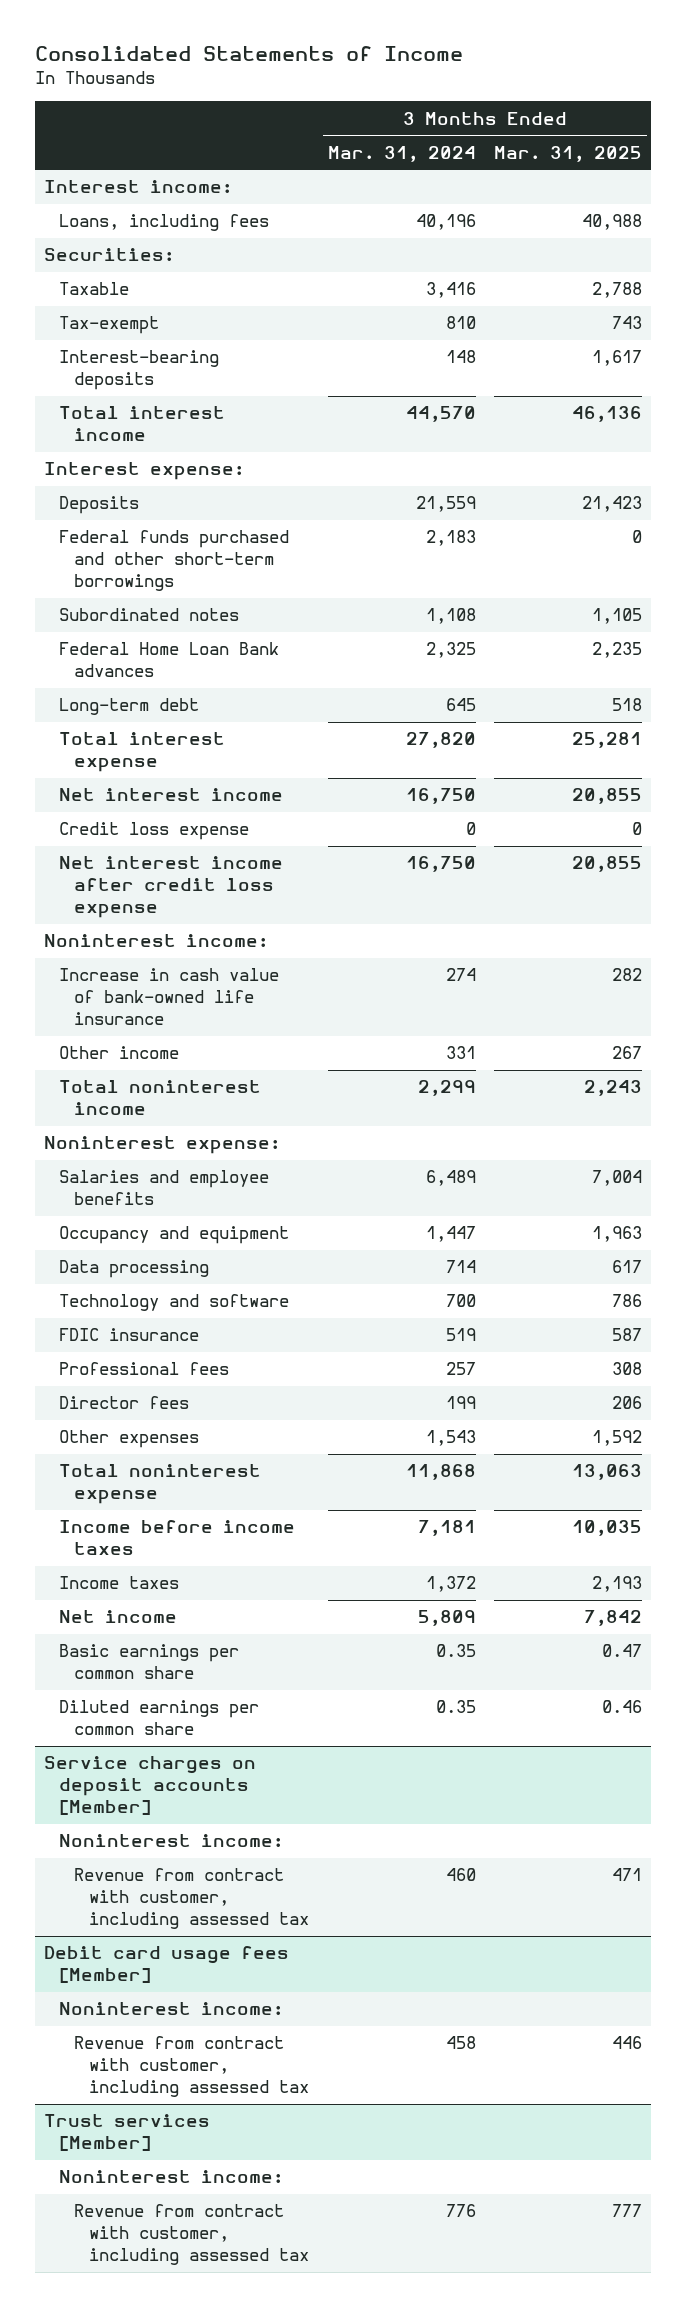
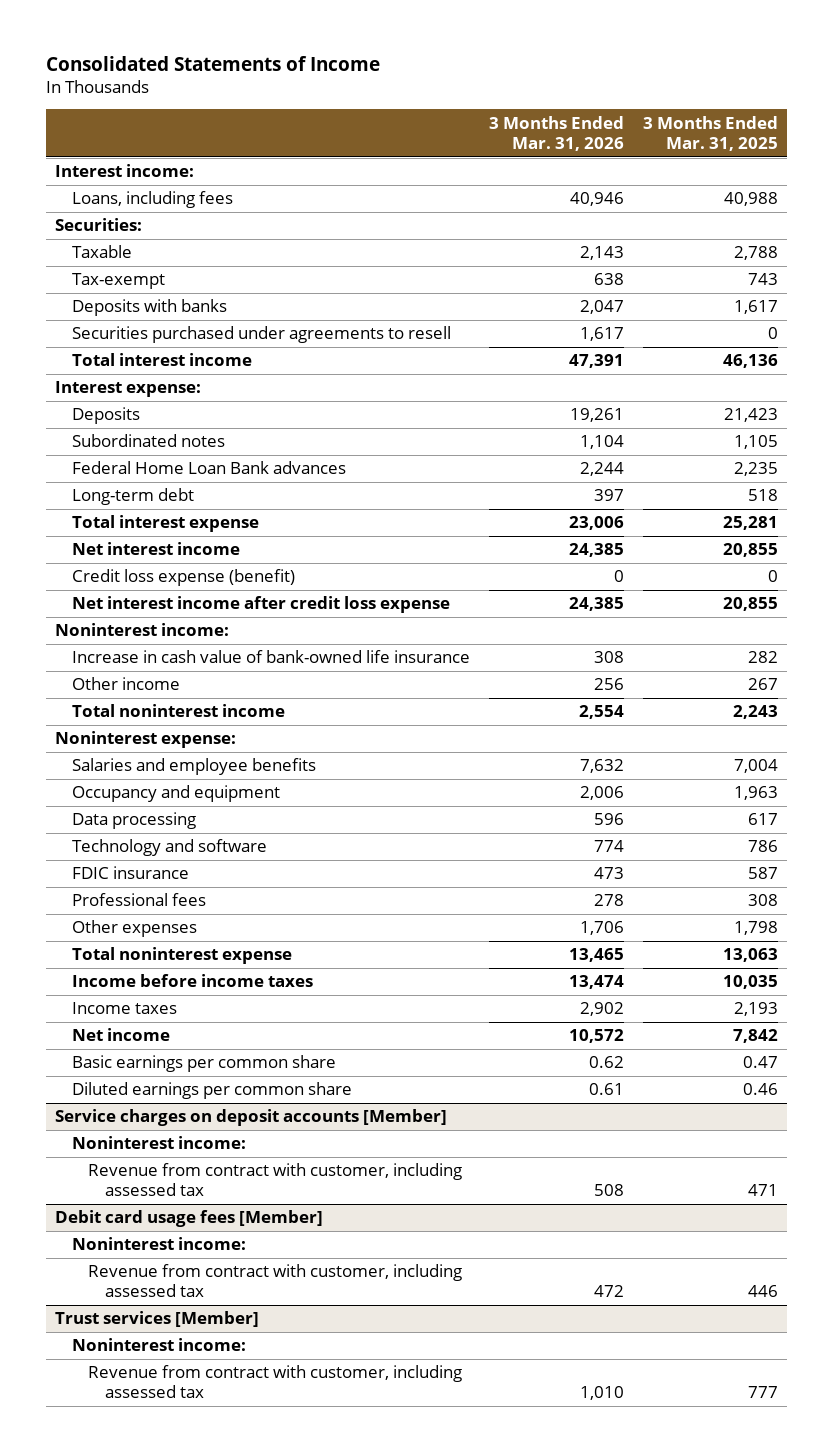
[327,145,476,162] Mar. 31, 2024 -> none
none -> [488,115,624,151] 3 Months Ended Mar. 31, 2026
[59,350,220,391] Interest-bearing deposits -> [71,299,227,317] Deposits with banks
none -> [71,326,451,344] Securities purchased under agreements to resell
[59,530,290,592] Federal funds purchased and other short-term borrowings -> none
[59,822,250,841] Credit loss expense -> [71,569,295,587] Credit loss expense (benefit)
[59,1396,190,1410] Director fees -> none
[591,1430,642,1447] 1,592 -> [733,921,778,936] 1,798

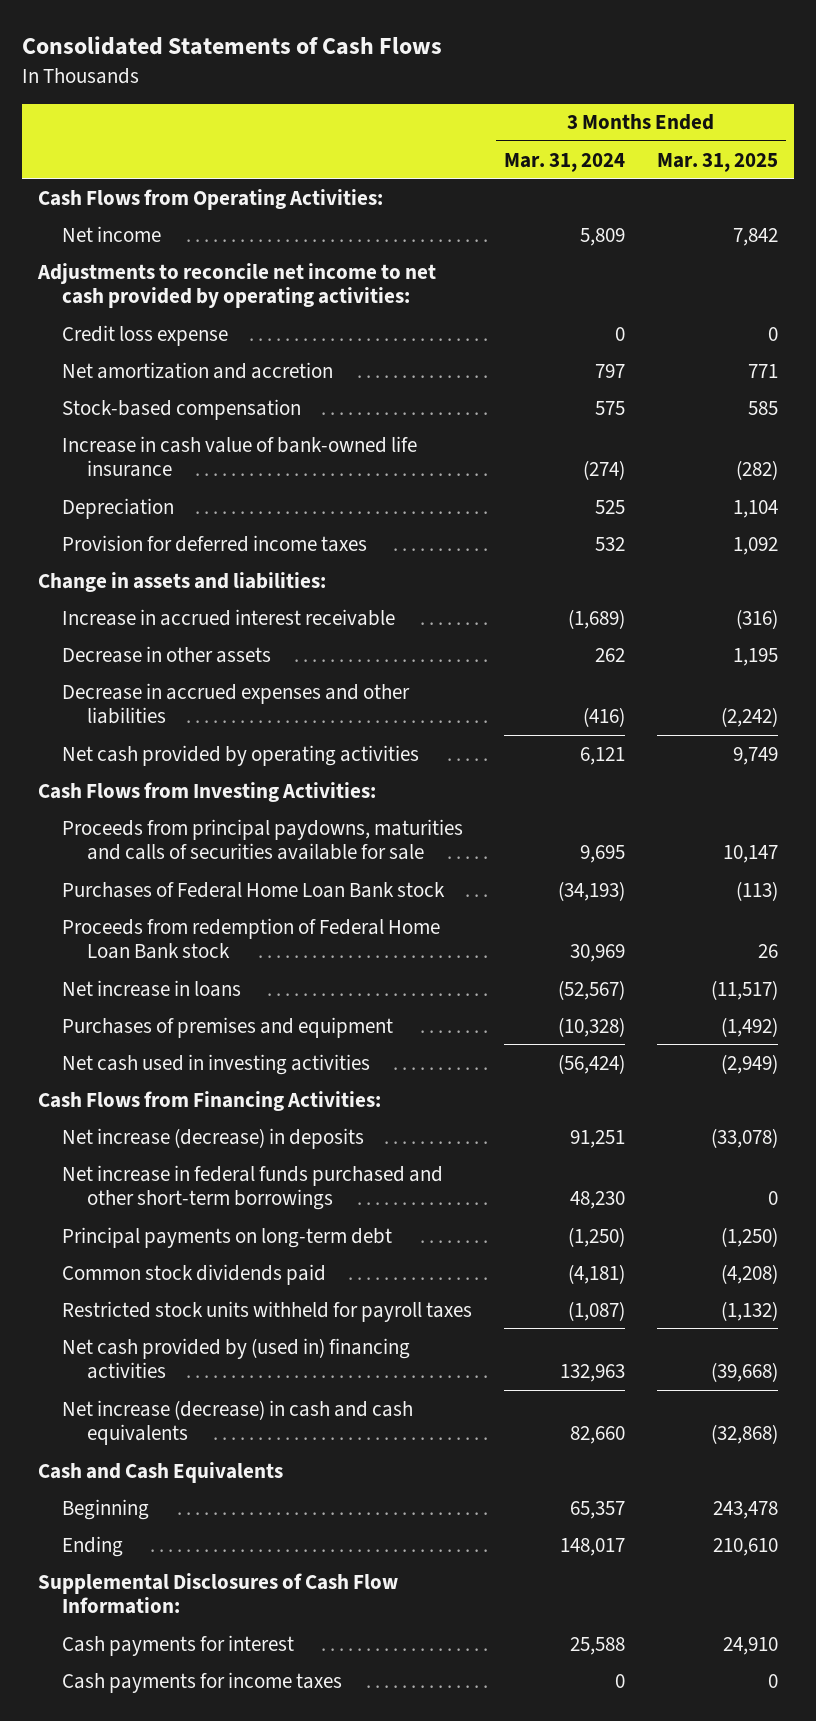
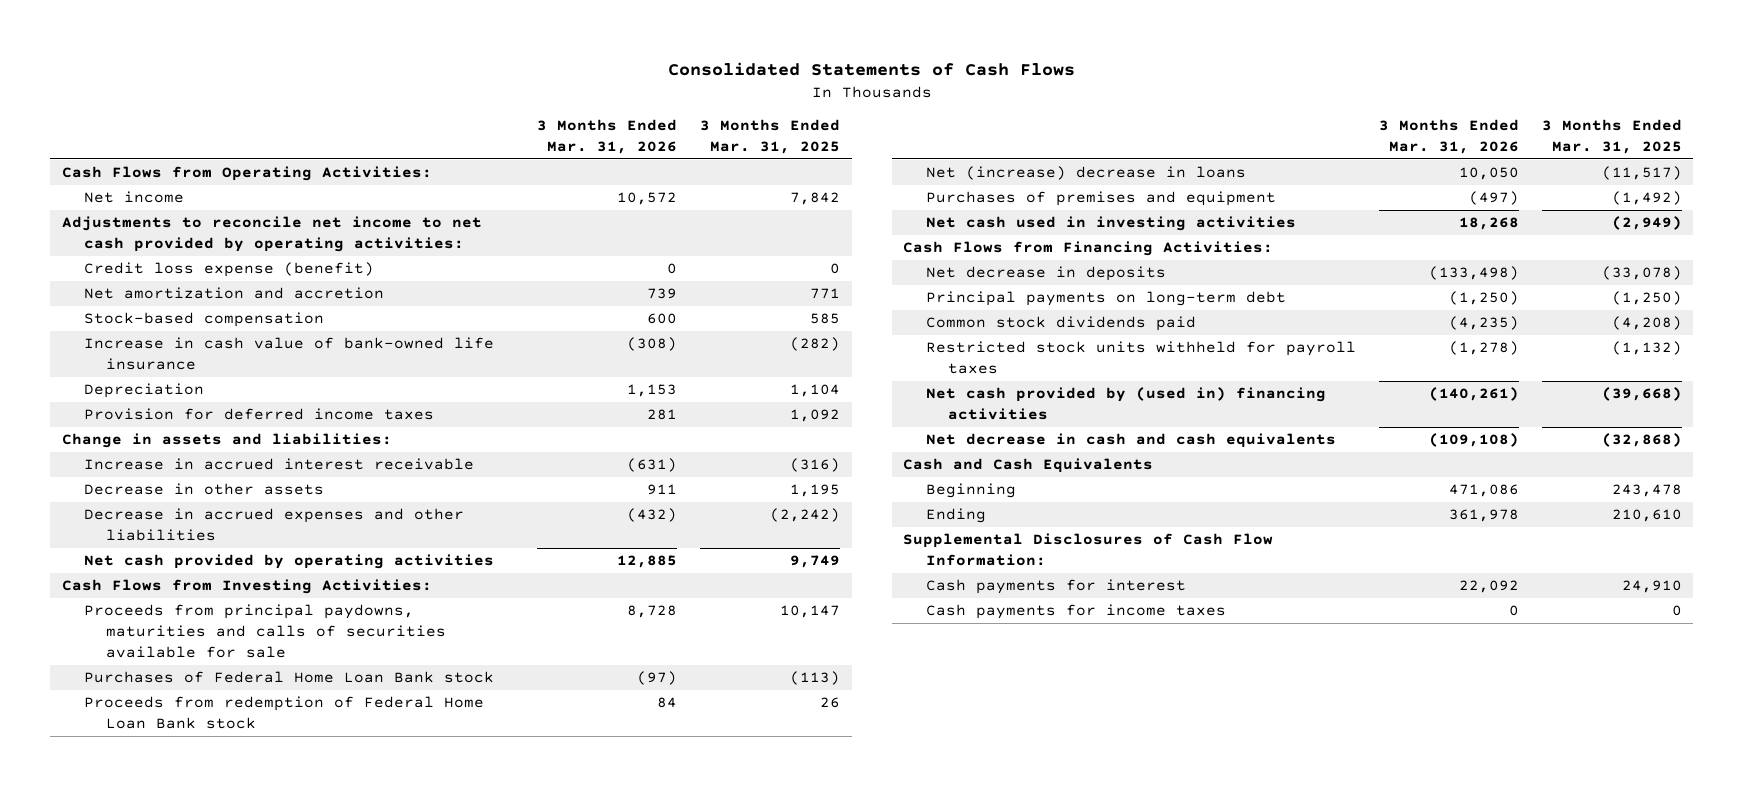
[504,152,626,172] Mar. 31, 2024 -> none
none -> [537,119,678,154] 3 Months Ended Mar. 31, 2026
[62,324,229,346] Credit loss expense -> [83,262,374,278] Credit loss expense (benefit)
[62,979,242,997] Net increase in loans -> [925,166,1246,181] Net (increase) decrease in loans
[62,1164,444,1211] Net increase in federal funds purchased and other short-term borrowings -> none
[62,1127,365,1149] Net increase (decrease) in deposits -> [925,266,1166,282] Net decrease in deposits
[62,1399,414,1446] Net increase (decrease) in cash and cash equivalents -> [925,433,1336,449] Net decrease in cash and cash equivalents

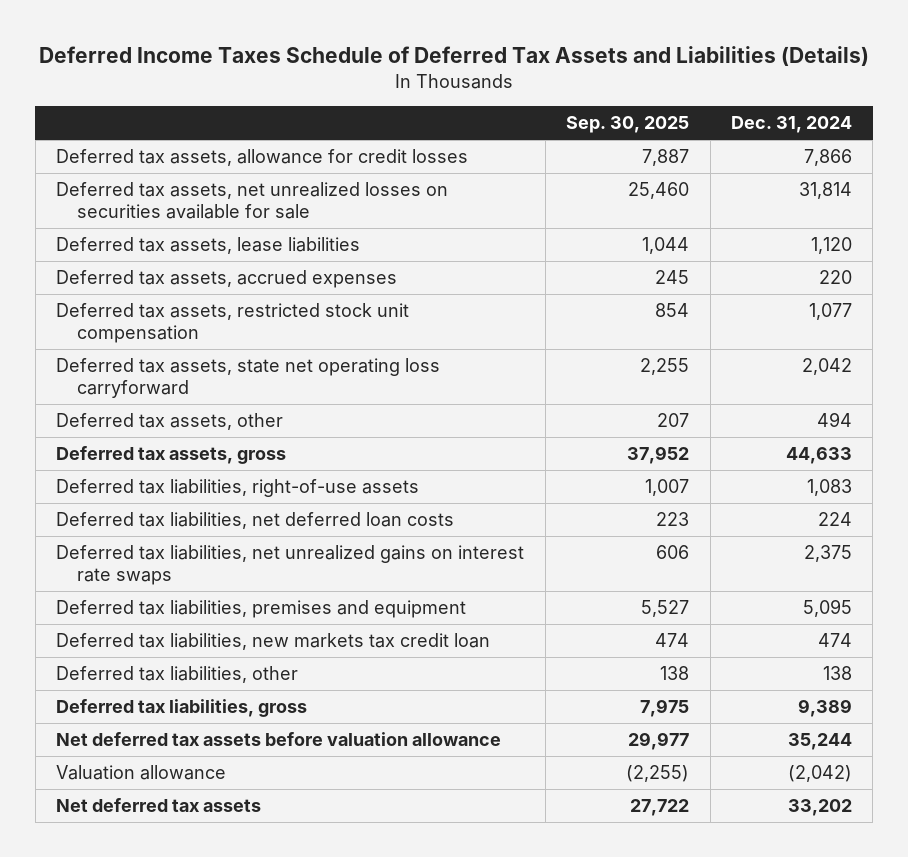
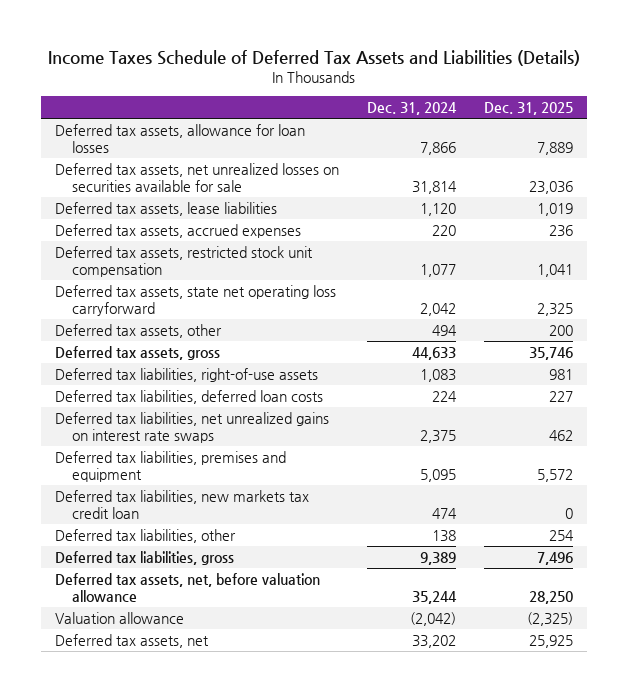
[39,46,870,67] Deferred Income Taxes Schedule of Deferred Tax Assets and Liabilities (Details) -> [47,50,580,67] Income Taxes Schedule of Deferred Tax Assets and Liabilities (Details)
[566,116,690,134] Sep. 30, 2025 -> none
none -> [483,102,573,116] Dec. 31, 2025
[56,149,469,167] Deferred tax assets, allowance for credit losses -> [54,123,305,154] Deferred tax assets, allowance for loan losses
[56,512,455,530] Deferred tax liabilities, net deferred loan costs -> [54,389,323,404] Deferred tax liabilities, deferred loan costs
[56,732,502,747] Net deferred tax assets before valuation allowance -> [54,572,320,603] Deferred tax assets, net, before valuation allowance
[56,798,262,813] Net deferred tax assets -> [54,633,209,648] Deferred tax assets, net

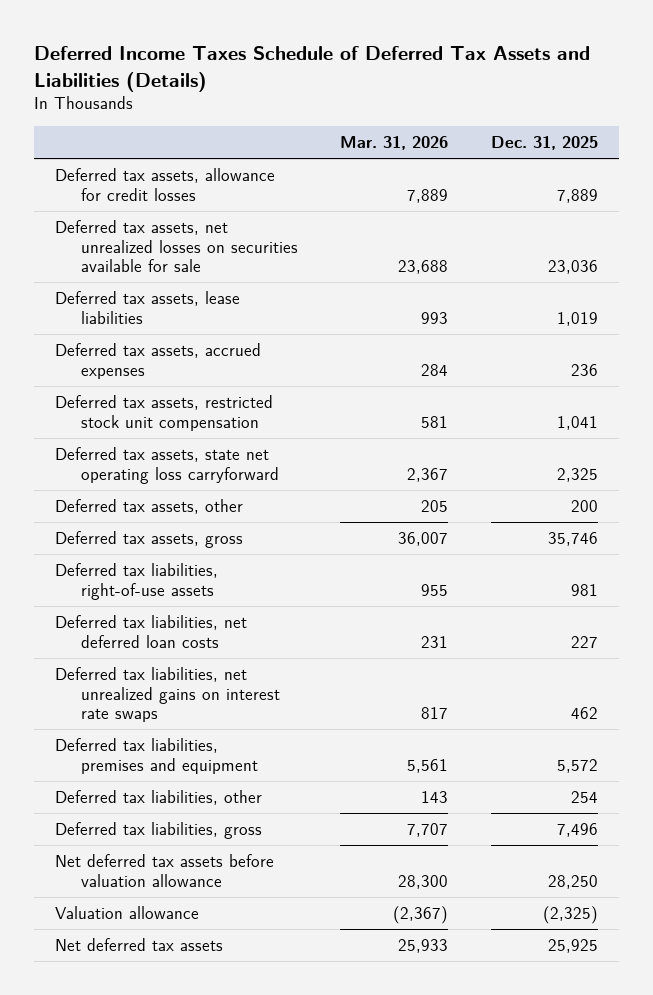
[47,50,580,67] Income Taxes Schedule of Deferred Tax Assets and Liabilities (Details) -> [34,46,591,92] Deferred Income Taxes Schedule of Deferred Tax Assets and Liabilities (Details)
[366,102,457,116] Dec. 31, 2024 -> none
none -> [340,136,449,151] Mar. 31, 2026
[54,123,305,154] Deferred tax assets, allowance for loan losses -> [55,167,276,201] Deferred tax assets, allowance for credit losses
[54,389,323,404] Deferred tax liabilities, deferred loan costs -> [55,614,248,648] Deferred tax liabilities, net deferred loan costs
[54,489,309,520] Deferred tax liabilities, new markets tax credit loan -> none
[54,572,320,603] Deferred tax assets, net, before valuation allowance -> [55,853,275,887] Net deferred tax assets before valuation allowance
[54,633,209,648] Deferred tax assets, net -> [55,937,224,951] Net deferred tax assets

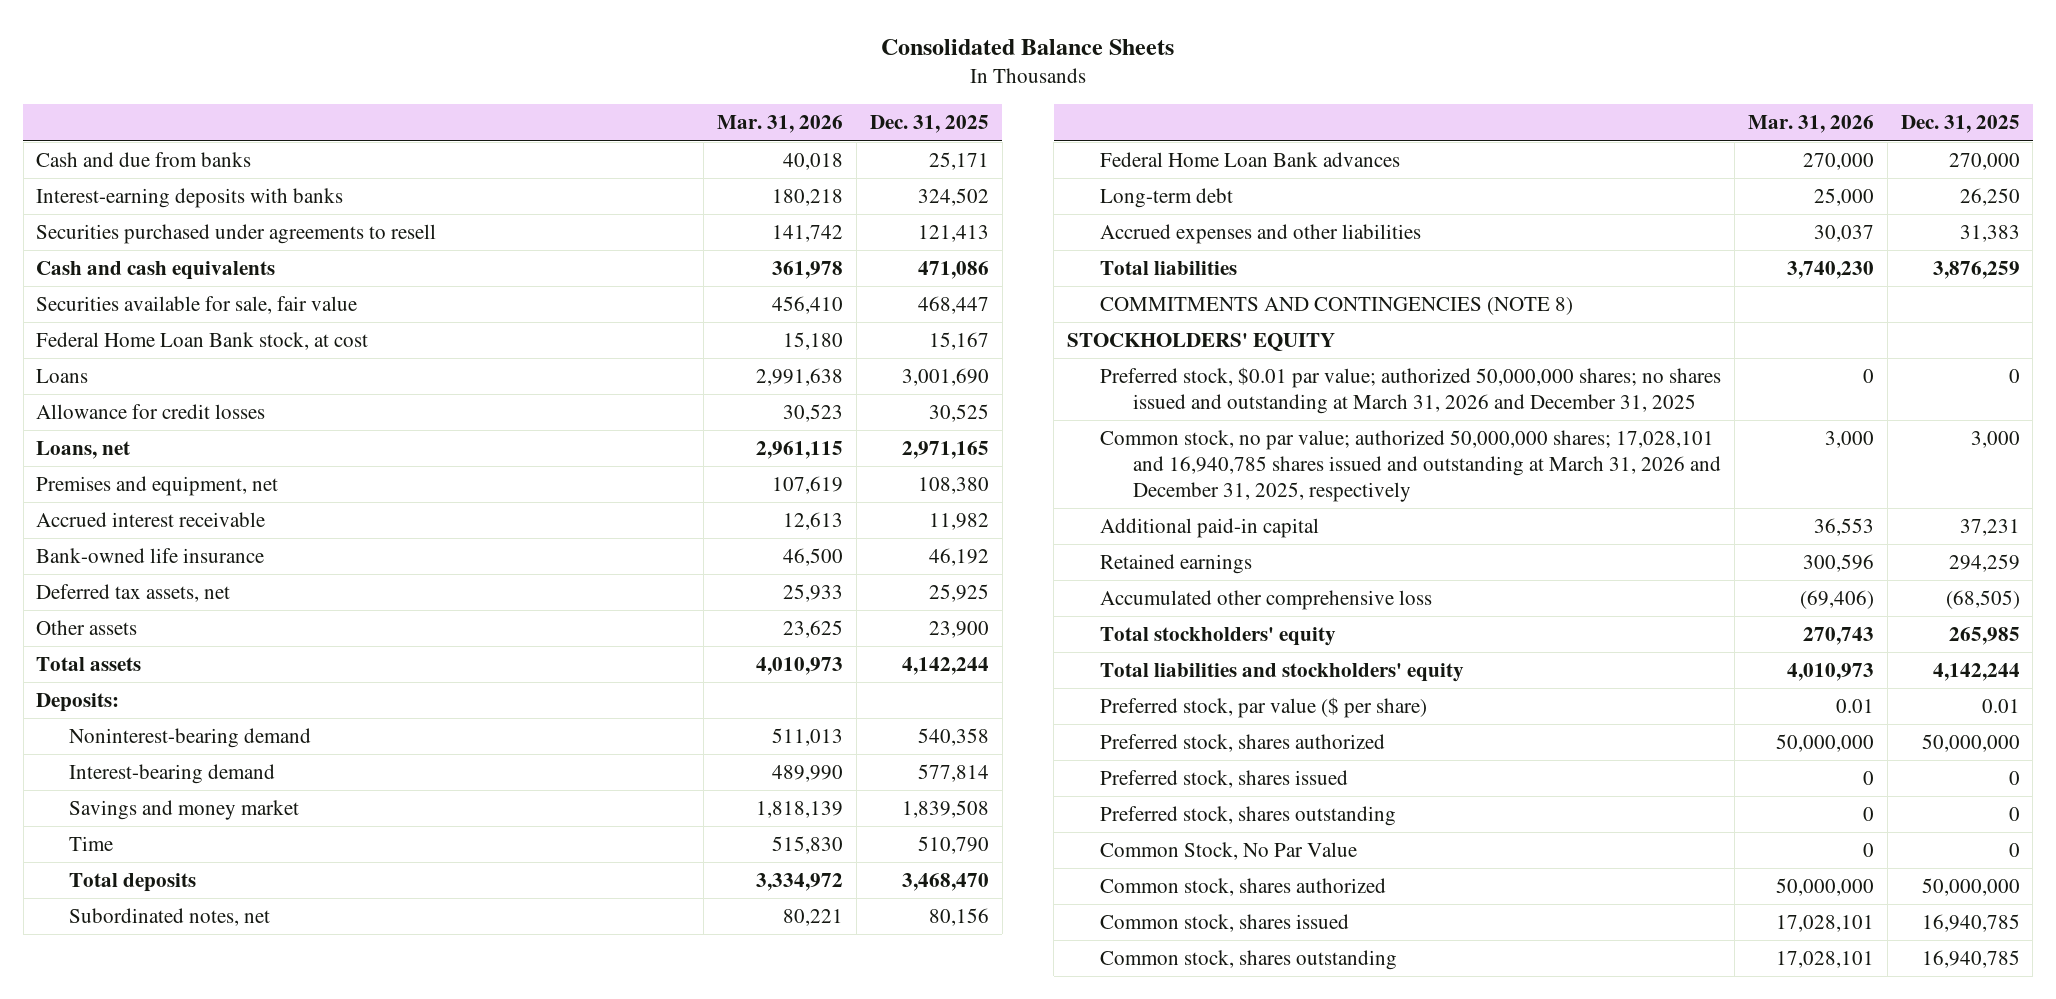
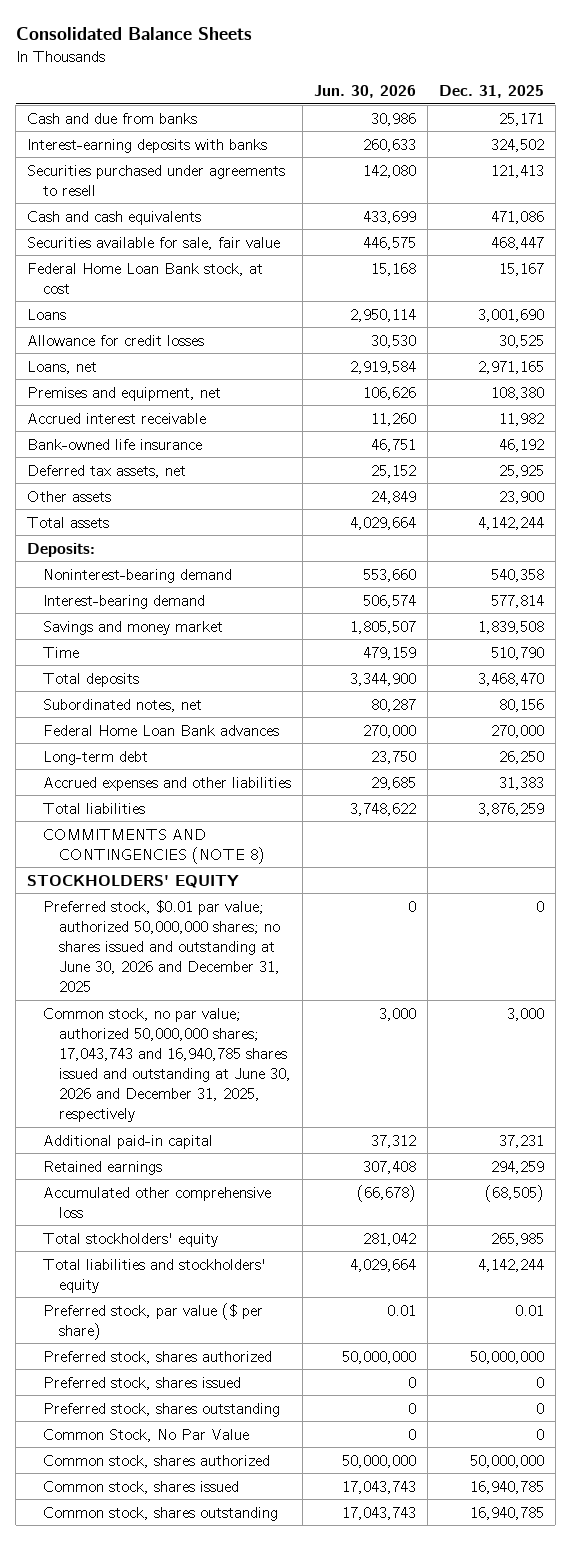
[717,115,844,134] Mar. 31, 2026 -> none
none -> [314,84,417,98] Jun. 30, 2026
[1100,367,1722,414] Preferred stock, $0.01 par value; authorized 50,000,000 shares; no shares issued and outstanding at March 31, 2026 and December 31, 2025 -> [43,899,281,993] Preferred stock, $0.01 par value; authorized 50,000,000 shares; no shares issued and outstanding at June 30, 2026 and December 31, 2025
[1100,430,1722,502] Common stock, no par value; authorized 50,000,000 shares; 17,028,101 and 16,940,785 shares issued and outstanding at March 31, 2026 and December 31, 2025, respectively -> [43,1007,292,1123] Common stock, no par value; authorized 50,000,000 shares; 17,043,743 and 16,940,785 shares issued and outstanding at June 30, 2026 and December 31, 2025, respectively

